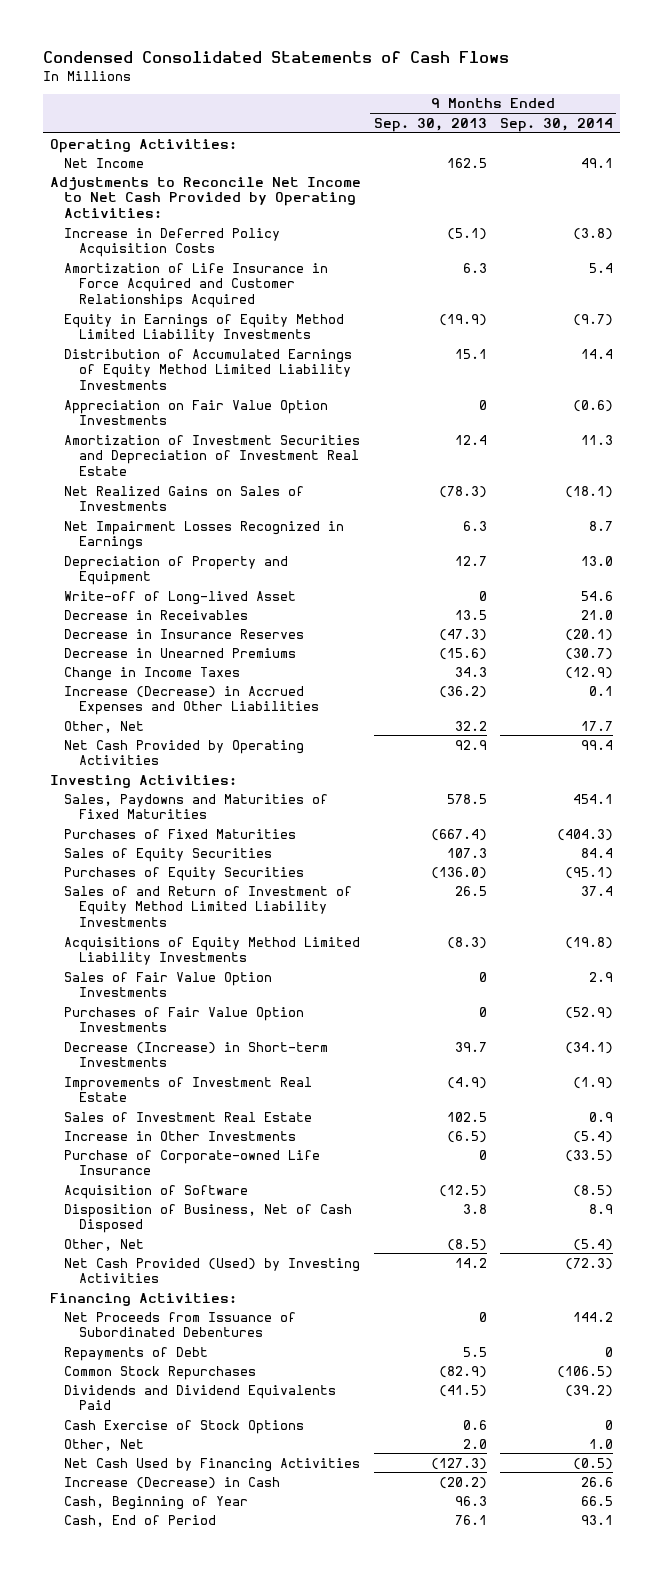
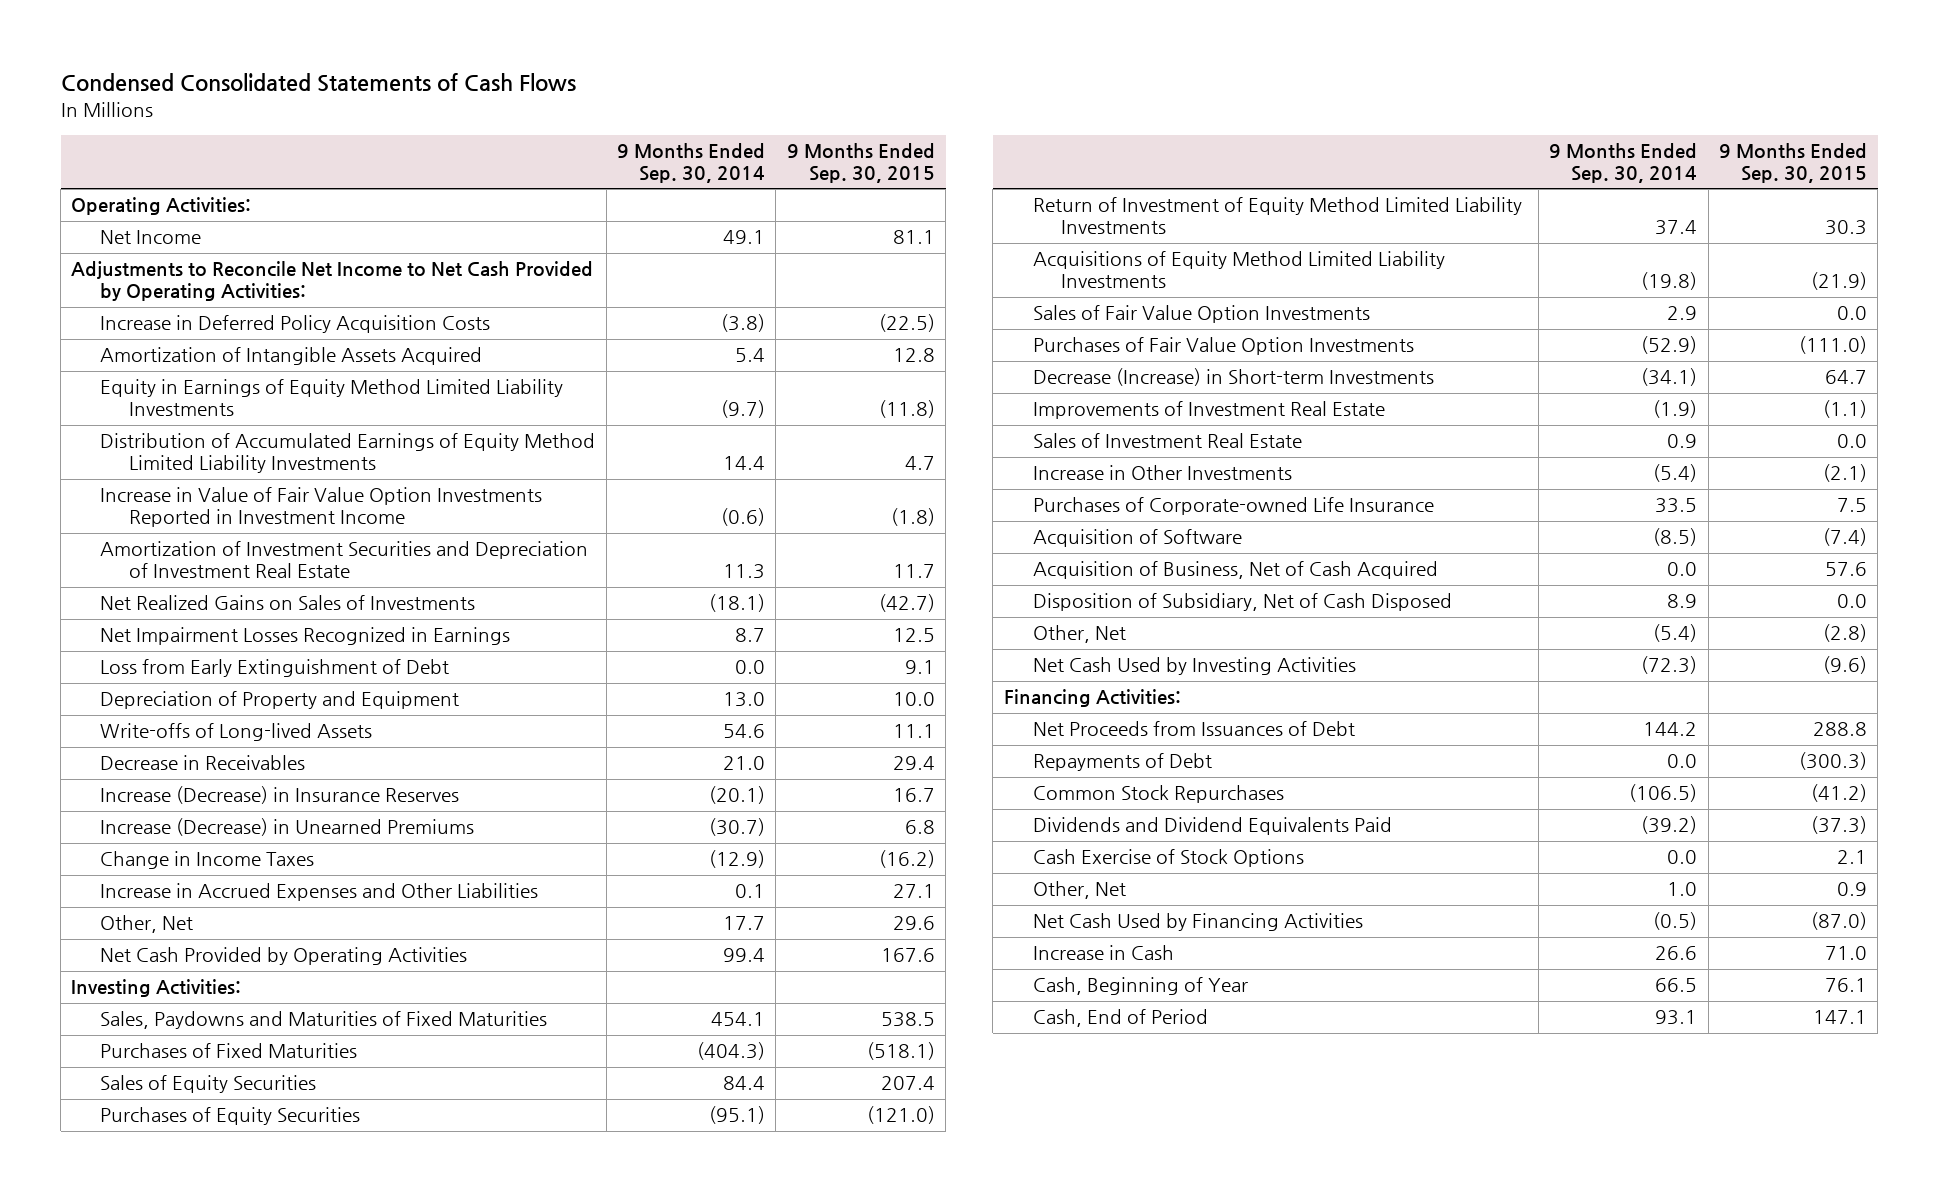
[373,117,487,132] Sep. 30, 2013 -> none
none -> [786,142,935,183] 9 Months Ended Sep. 30, 2015
[64,262,329,308] Amortization of Life Insurance in Force Acquired and Customer Relationships Acquired -> none
none -> [100,347,483,366] Amortization of Intangible Assets Acquired
[64,399,329,426] Appreciation on Fair Value Option Investments -> [100,487,543,528] Increase in Value of Fair Value Option Investments Reported in Investment Income
none -> [100,659,450,678] Loss from Early Extinguishment of Debt
[64,590,297,605] Write-off of Long-lived Asset -> [100,723,373,742] Write-offs of Long-lived Assets
[64,628,305,639] Decrease in Insurance Reserves -> [100,786,460,805] Increase (Decrease) in Insurance Reserves
[64,647,297,658] Decrease in Unearned Premiums -> [100,818,475,837] Increase (Decrease) in Unearned Premiums
[64,685,320,716] Increase (Decrease) in Accrued Expenses and Other Liabilities -> [100,883,539,902] Increase in Accrued Expenses and Other Liabilities
[64,885,353,927] Sales of and Return of Investment of Equity Method Limited Liability Investments -> [1032,197,1522,235] Return of Investment of Equity Method Limited Liability Investments
[64,1149,321,1176] Purchase of Corporate-owned Life Insurance -> [1032,497,1434,516] Purchases of Corporate-owned Life Insurance
[565,1149,614,1162] (33.5) -> [1655,498,1698,514] 33.5
none -> [1032,561,1438,580] Acquisition of Business, Net of Cash Acquired
[64,1203,353,1234] Disposition of Business, Net of Cash Disposed -> [1032,593,1452,612] Disposition of Subsidiary, Net of Cash Disposed
[64,1257,361,1284] Net Cash Provided (Used) by Investing Activities -> [1032,657,1356,676] Net Cash Used by Investing Activities
[64,1311,297,1338] Net Proceeds from Issuance of Subordinated Debentures -> [1032,721,1355,737] Net Proceeds from Issuances of Debt
[605,1346,614,1357] 0 -> [1667,754,1698,769] 0.0
[605,1419,614,1430] 0 -> [1667,850,1698,865] 0.0
[64,1476,281,1489] Increase (Decrease) in Cash -> [1032,945,1174,961] Increase in Cash

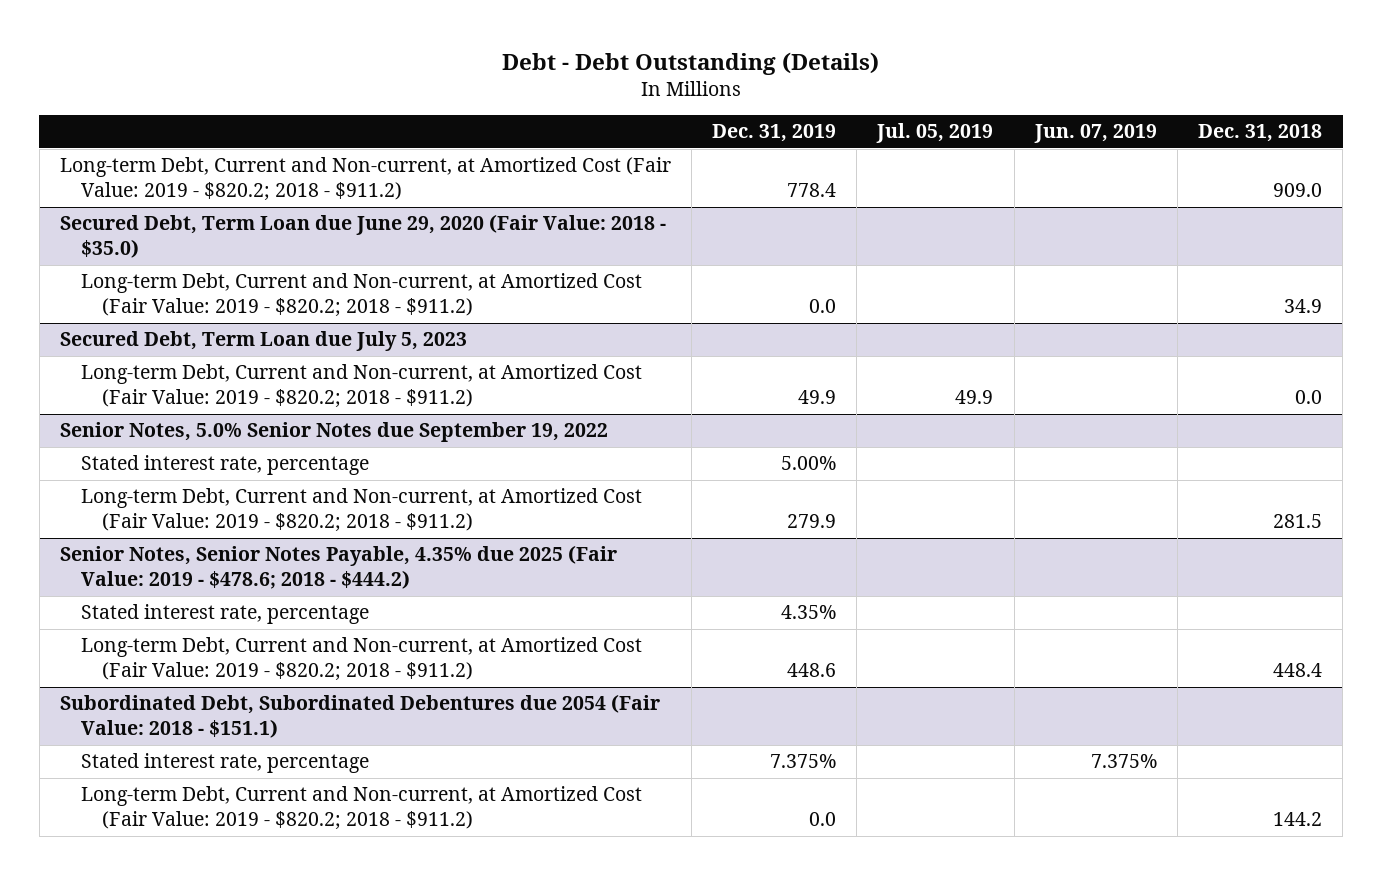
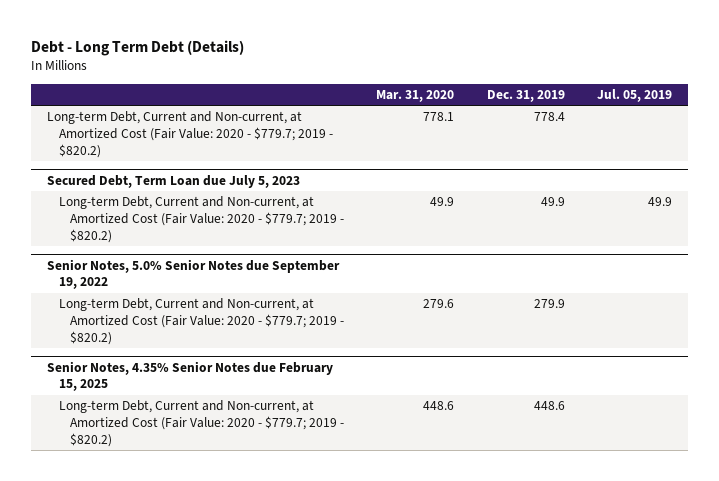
[501,51,879,75] Debt - Debt Outstanding (Details) -> [31,40,245,57] Debt - Long Term Debt (Details)
[1033,124,1157,144] Jun. 07, 2019 -> none
[1197,124,1322,143] Dec. 31, 2018 -> none
none -> [376,90,455,103] Mar. 31, 2020
[60,214,667,259] Secured Debt, Term Loan due June 29, 2020 (Fair Value: 2018 - $35.0) -> none
[80,273,642,318] Long-term Debt, Current and Non-current, at Amortized Cost (Fair Value: 2019 - $820.2; 2018 - $911.2) -> none
[60,157,672,202] Long-term Debt, Current and Non-current, at Amortized Cost (Fair Value: 2019 - $820.2; 2018 - $911.2) -> [47,111,333,158] Long-term Debt, Current and Non-current, at Amortized Cost (Fair Value: 2020 - $779.7; 2019 - $820.2)
[80,364,642,409] Long-term Debt, Current and Non-current, at Amortized Cost (Fair Value: 2019 - $820.2; 2018 - $911.2) -> [58,196,345,243] Long-term Debt, Current and Non-current, at Amortized Cost (Fair Value: 2020 - $779.7; 2019 - $820.2)
[80,455,369,476] Stated interest rate, percentage -> none
[60,545,618,590] Senior Notes, Senior Notes Payable, 4.35% due 2025 (Fair Value: 2019 - $478.6; 2018 - $444.2) -> none
[80,604,369,625] Stated interest rate, percentage -> none
[60,694,661,739] Subordinated Debt, Subordinated Debentures due 2054 (Fair Value: 2018 - $151.1) -> none
[80,753,369,774] Stated interest rate, percentage -> none
[80,786,642,831] Long-term Debt, Current and Non-current, at Amortized Cost (Fair Value: 2019 - $820.2; 2018 - $911.2) -> none
[80,488,642,533] Long-term Debt, Current and Non-current, at Amortized Cost (Fair Value: 2019 - $820.2; 2018 - $911.2) -> [58,298,345,345] Long-term Debt, Current and Non-current, at Amortized Cost (Fair Value: 2020 - $779.7; 2019 - $820.2)
none -> [47,360,334,392] Senior Notes, 4.35% Senior Notes due February 15, 2025
[80,637,642,682] Long-term Debt, Current and Non-current, at Amortized Cost (Fair Value: 2019 - $820.2; 2018 - $911.2) -> [58,400,345,447] Long-term Debt, Current and Non-current, at Amortized Cost (Fair Value: 2020 - $779.7; 2019 - $820.2)

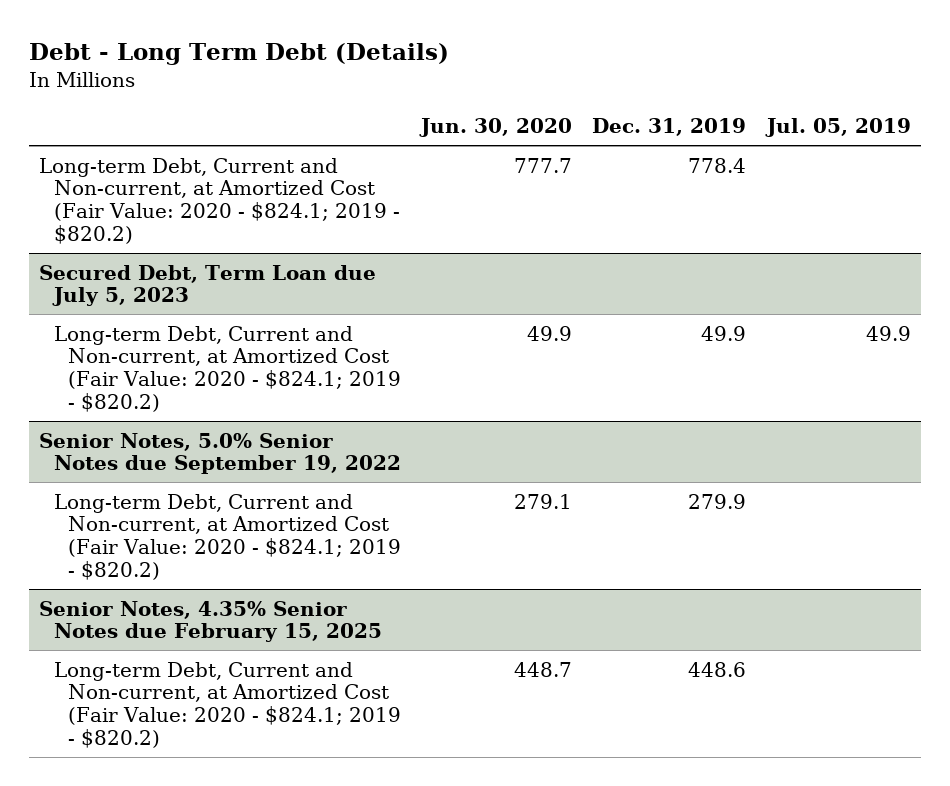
[376,90,455,103] Mar. 31, 2020 -> none
none -> [419,118,573,138] Jun. 30, 2020
[47,111,333,158] Long-term Debt, Current and Non-current, at Amortized Cost (Fair Value: 2020 - $779.7; 2019 - $820.2) -> [39,157,400,245] Long-term Debt, Current and Non-current, at Amortized Cost (Fair Value: 2020 - $824.1; 2019 - $820.2)
[58,196,345,243] Long-term Debt, Current and Non-current, at Amortized Cost (Fair Value: 2020 - $779.7; 2019 - $820.2) -> [53,325,401,413] Long-term Debt, Current and Non-current, at Amortized Cost (Fair Value: 2020 - $824.1; 2019 - $820.2)
[58,298,345,345] Long-term Debt, Current and Non-current, at Amortized Cost (Fair Value: 2020 - $779.7; 2019 - $820.2) -> [53,493,401,581] Long-term Debt, Current and Non-current, at Amortized Cost (Fair Value: 2020 - $824.1; 2019 - $820.2)
[58,400,345,447] Long-term Debt, Current and Non-current, at Amortized Cost (Fair Value: 2020 - $779.7; 2019 - $820.2) -> [53,661,401,749] Long-term Debt, Current and Non-current, at Amortized Cost (Fair Value: 2020 - $824.1; 2019 - $820.2)

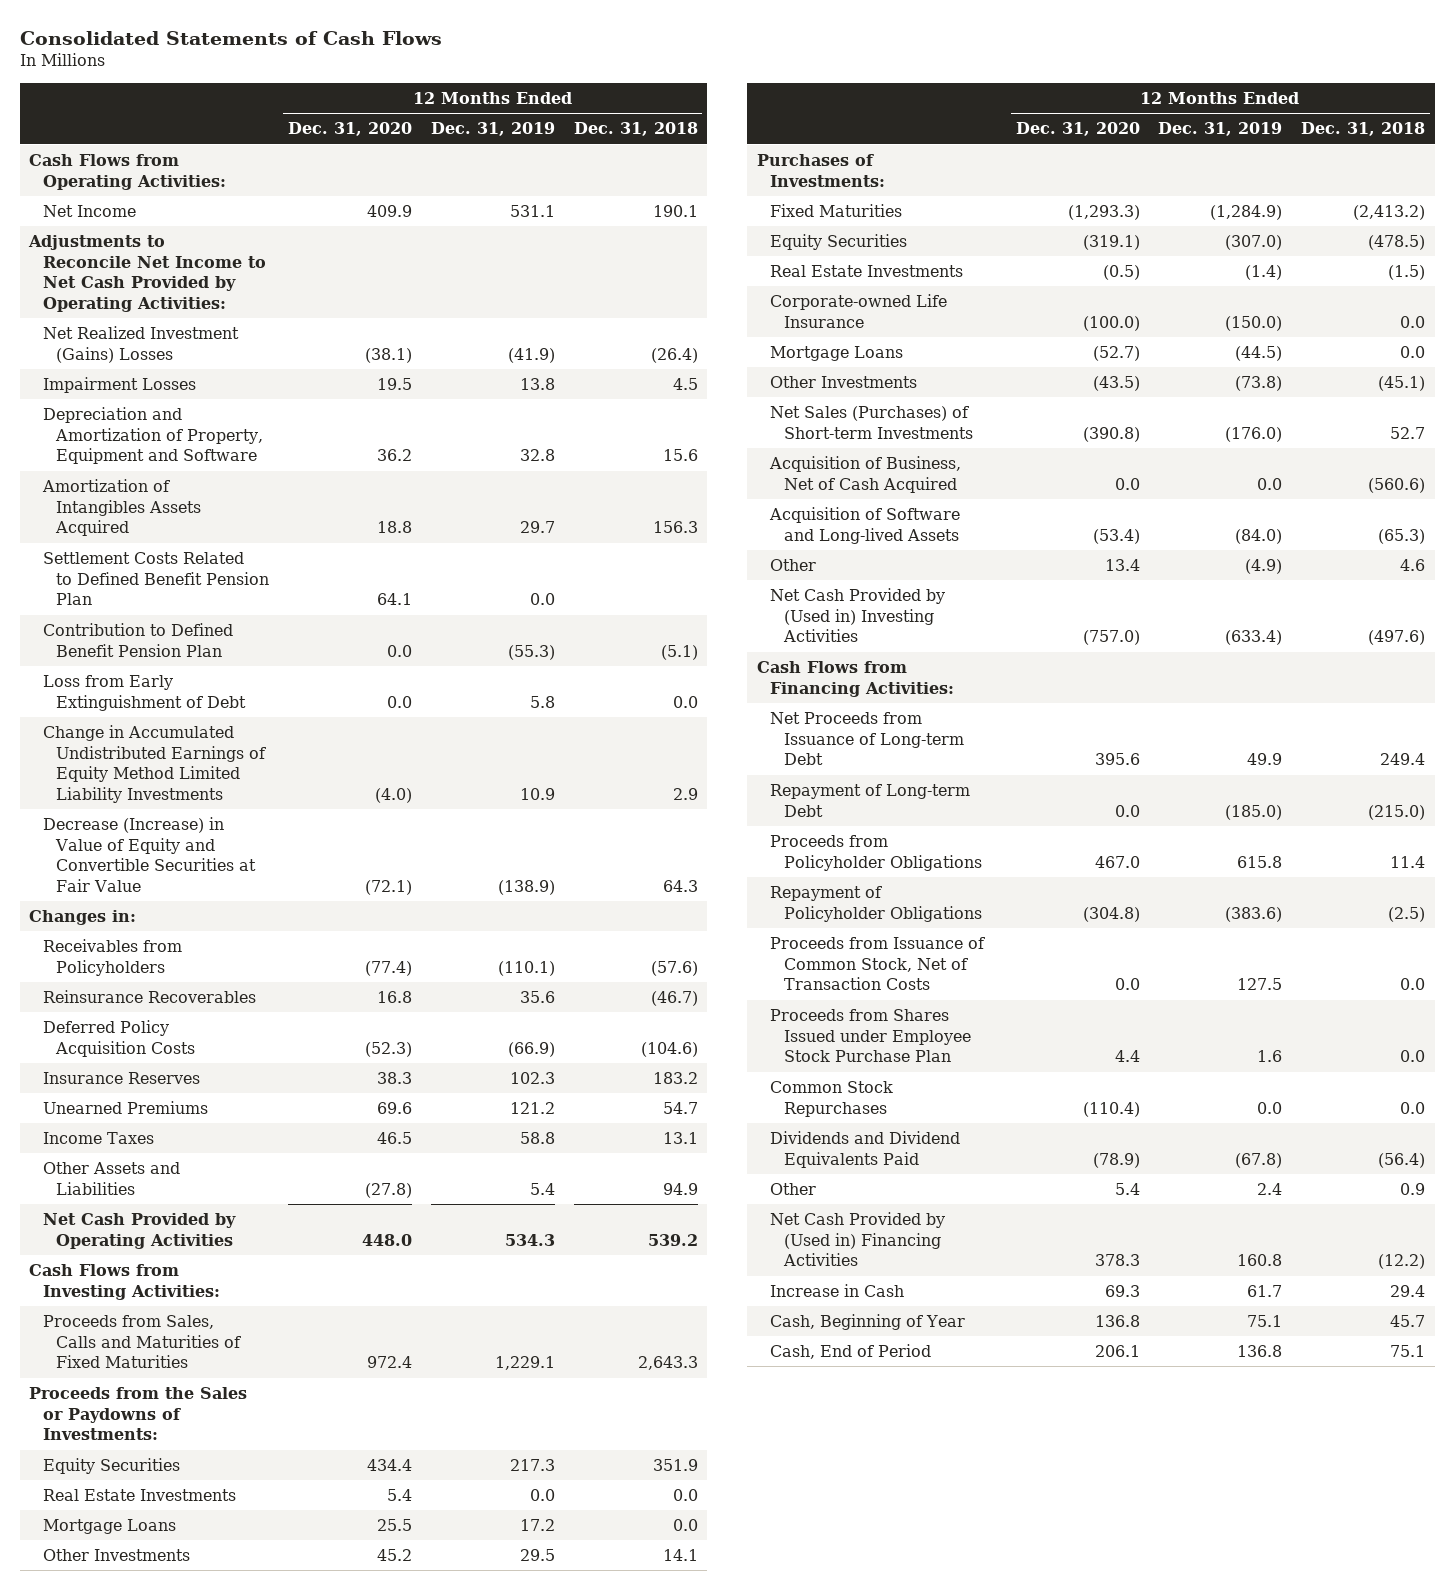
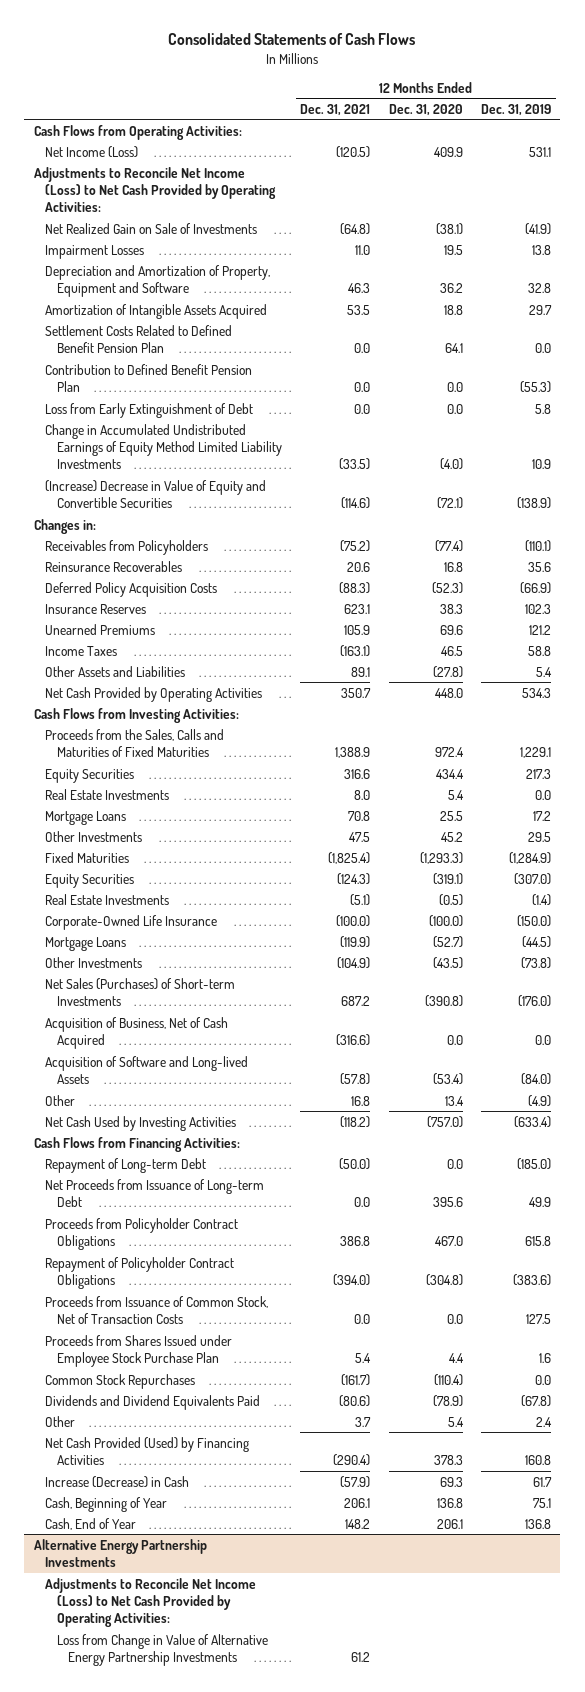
[573,122,698,137] Dec. 31, 2018 -> none
none -> [300,103,371,116] Dec. 31, 2021
[42,205,136,218] Net Income -> [45,145,139,158] Net Income (Loss)
[28,235,266,312] Adjustments to Reconcile Net Income to Net Cash Provided by Operating Activities: -> [33,166,277,213] Adjustments to Reconcile Net Income (Loss) to Net Cash Provided by Operating Activities:
[42,326,239,363] Net Realized Investment (Gains) Losses -> [45,222,258,234] Net Realized Gain on Sale of Investments
[41,479,202,537] Amortization of Intangibles Assets Acquired -> [45,303,268,319] Amortization of Intangible Assets Acquired
[42,817,257,892] Decrease (Increase) in Value of Equity and Convertible Securities at Fair Value -> [45,479,267,508] (Increase) Decrease in Value of Equity and Convertible Securities
[29,1387,248,1441] Proceeds from the Sales or Paydowns of Investments: -> none
[42,1315,242,1369] Proceeds from Sales, Calls and Maturities of Fixed Maturities -> [45,728,225,757] Proceeds from the Sales, Calls and Maturities of Fixed Maturities
[756,154,886,187] Purchases of Investments: -> none
[770,294,948,328] Corporate-owned Life Insurance -> [45,914,218,930] Corporate-Owned Life Insurance
[770,588,946,643] Net Cash Provided by (Used in) Investing Activities -> [45,1115,237,1131] Net Cash Used by Investing Activities
[770,712,964,766] Net Proceeds from Issuance of Long-term Debt -> [45,1178,265,1207] Net Proceeds from Issuance of Long-term Debt
[770,835,982,871] Proceeds from Policyholder Obligations -> [45,1217,239,1250] Proceeds from Policyholder Contract Obligations
[770,886,982,922] Repayment of Policyholder Obligations -> [45,1256,235,1289] Repayment of Policyholder Contract Obligations
[770,1212,946,1267] Net Cash Provided by (Used in) Financing Activities -> [45,1436,250,1465] Net Cash Provided (Used) by Financing Activities
[770,1284,905,1298] Increase in Cash -> [45,1475,190,1488] Increase (Decrease) in Cash
[770,1344,932,1360] Cash, End of Period -> [45,1517,137,1530] Cash, End of Year
none -> [33,1538,207,1567] Alternative Energy Partnership Investments
none -> [45,1577,257,1628] Adjustments to Reconcile Net Income (Loss) to Net Cash Provided by Operating Activities:
none -> [56,1633,268,1666] Loss from Change in Value of Alternative Energy Partnership Investments

